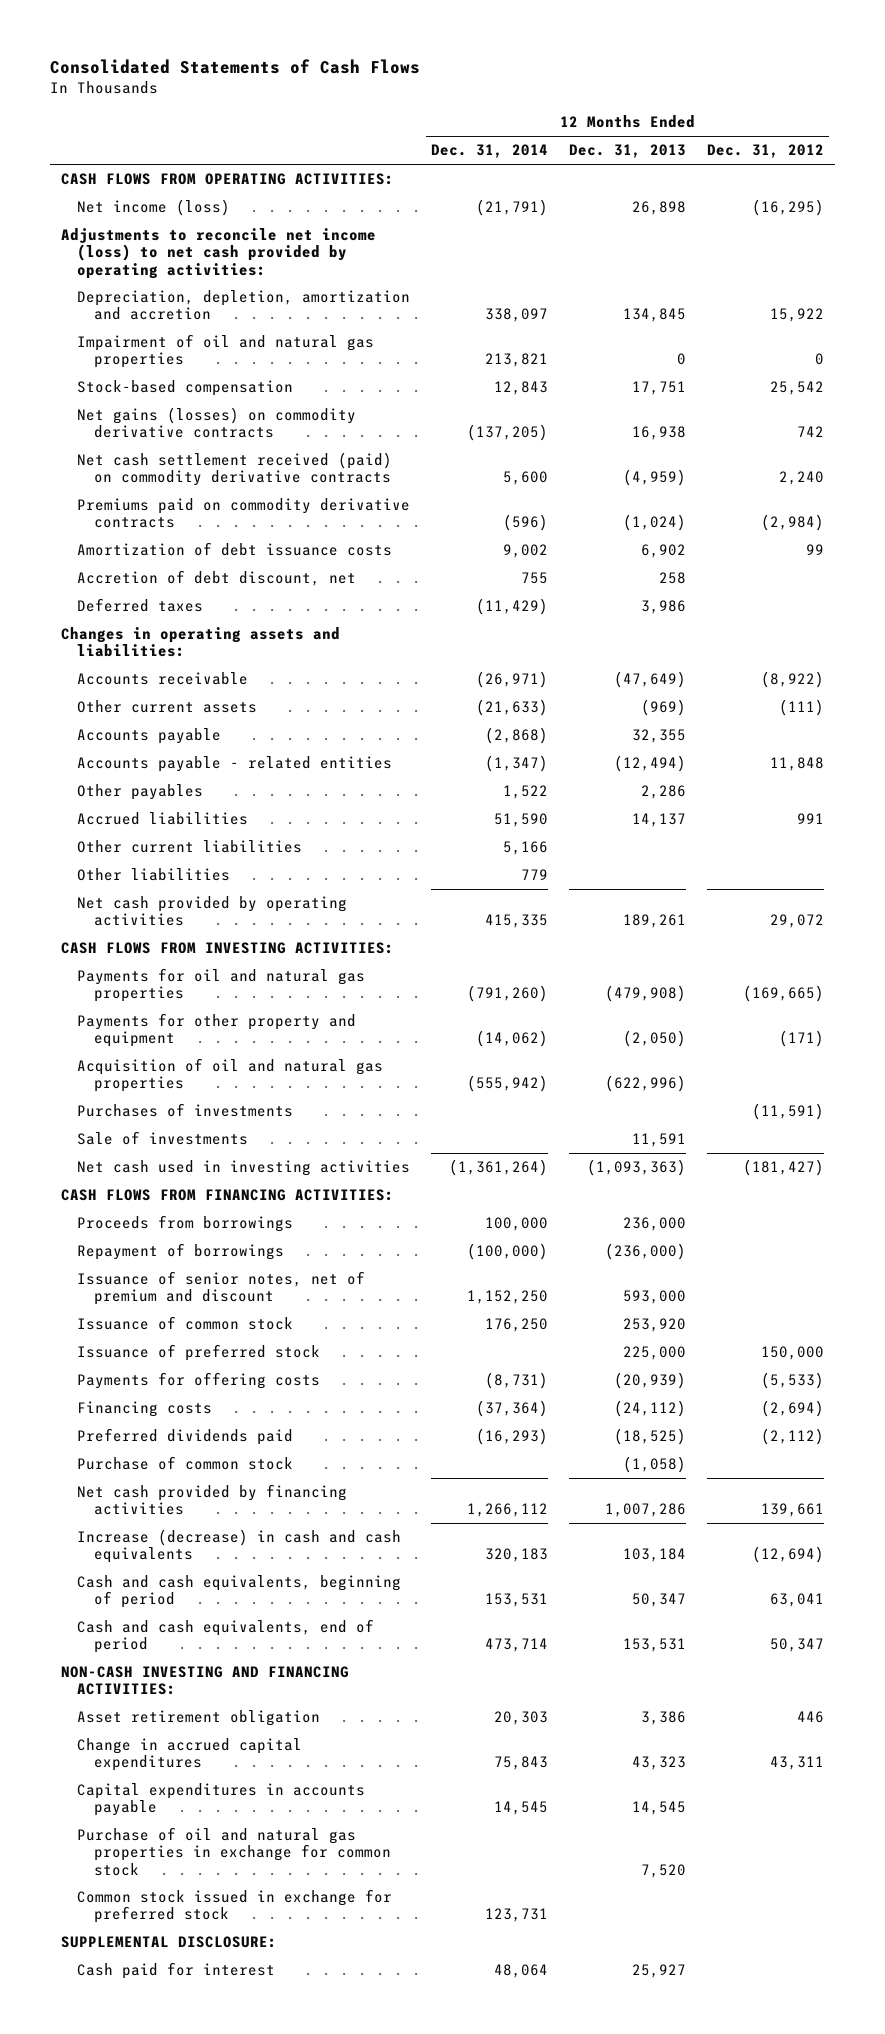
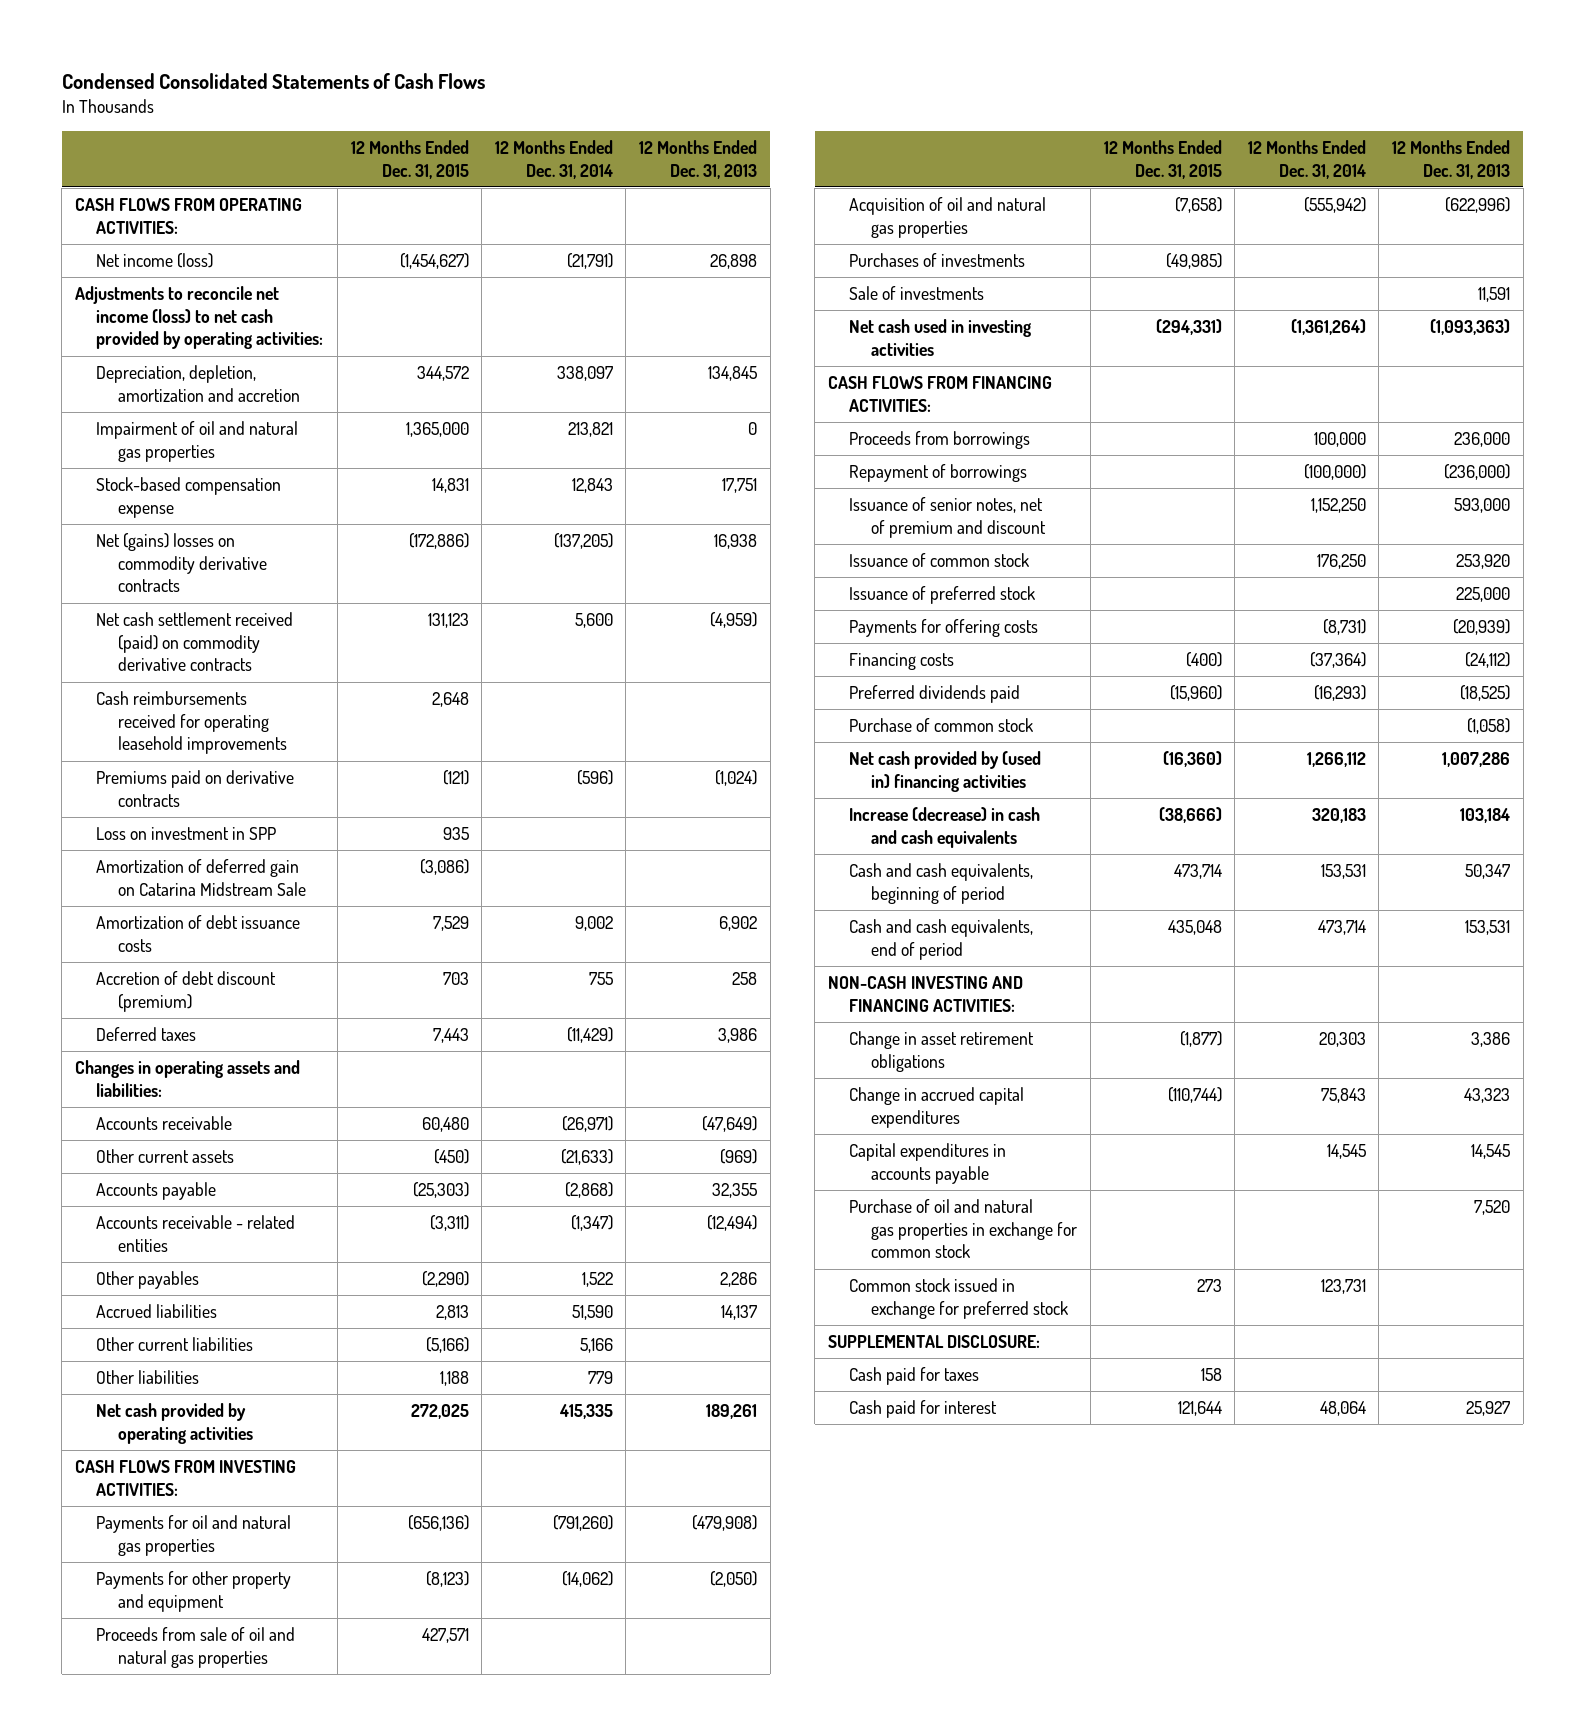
[50,59,421,75] Consolidated Statements of Cash Flows -> [61,73,485,90] Condensed Consolidated Statements of Cash Flows
[707,144,825,159] Dec. 31, 2012 -> none
none -> [350,140,469,179] 12 Months Ended Dec. 31, 2015
[77,380,294,397] Stock-based compensation -> [96,477,282,518] Stock-based compensation expense
[77,407,357,439] Net gains (losses) on commodity derivative contracts -> [96,533,268,593] Net (gains) losses on commodity derivative contracts
none -> [96,691,288,755] Cash reimbursements received for operating leasehold improvements
[77,498,411,529] Premiums paid on commodity derivative contracts -> [96,770,295,807] Premiums paid on derivative contracts
none -> [96,827,277,841] Loss on investment in SPP
none -> [96,859,307,896] Amortization of deferred gain on Catarina Midstream Sale
[77,570,357,587] Accretion of debt discount, net -> [96,971,277,1012] Accretion of debt discount (premium)
[77,756,393,773] Accounts payable - related entities -> [96,1215,296,1252] Accounts receivable - related entities
none -> [96,1627,296,1668] Proceeds from sale of oil and natural gas properties
[77,1484,348,1516] Net cash provided by financing activities -> [849,751,1042,792] Net cash provided by (used in) financing activities
[77,1710,321,1727] Asset retirement obligation -> [849,1031,1035,1072] Change in asset retirement obligations
none -> [849,1367,980,1386] Cash paid for taxes

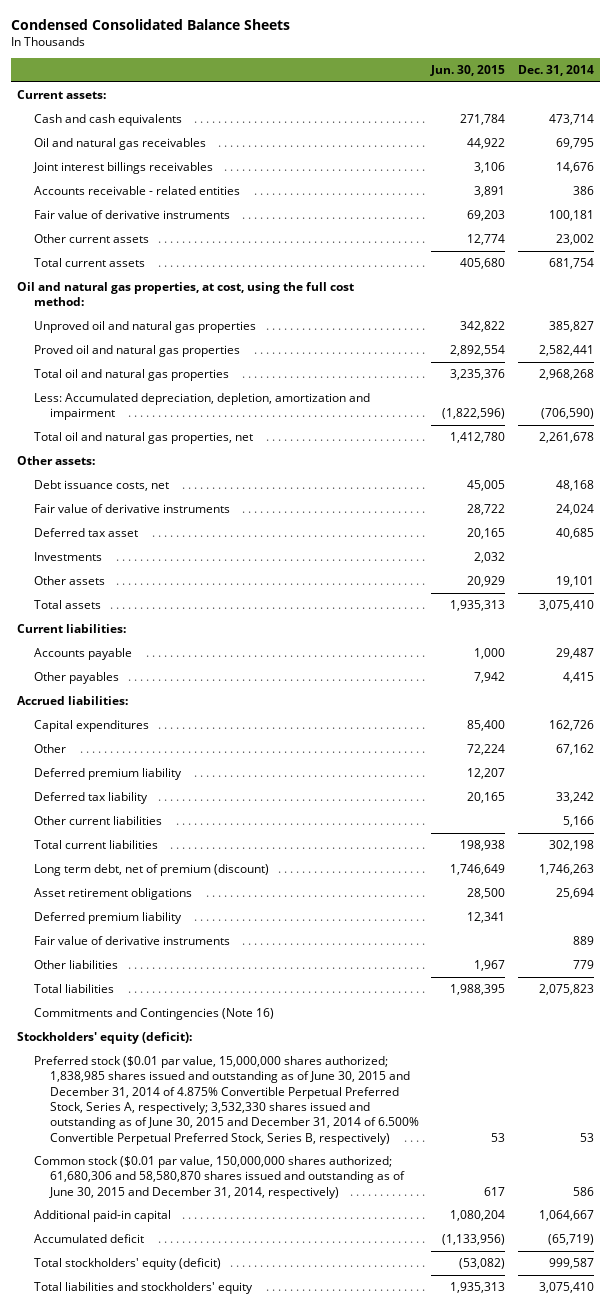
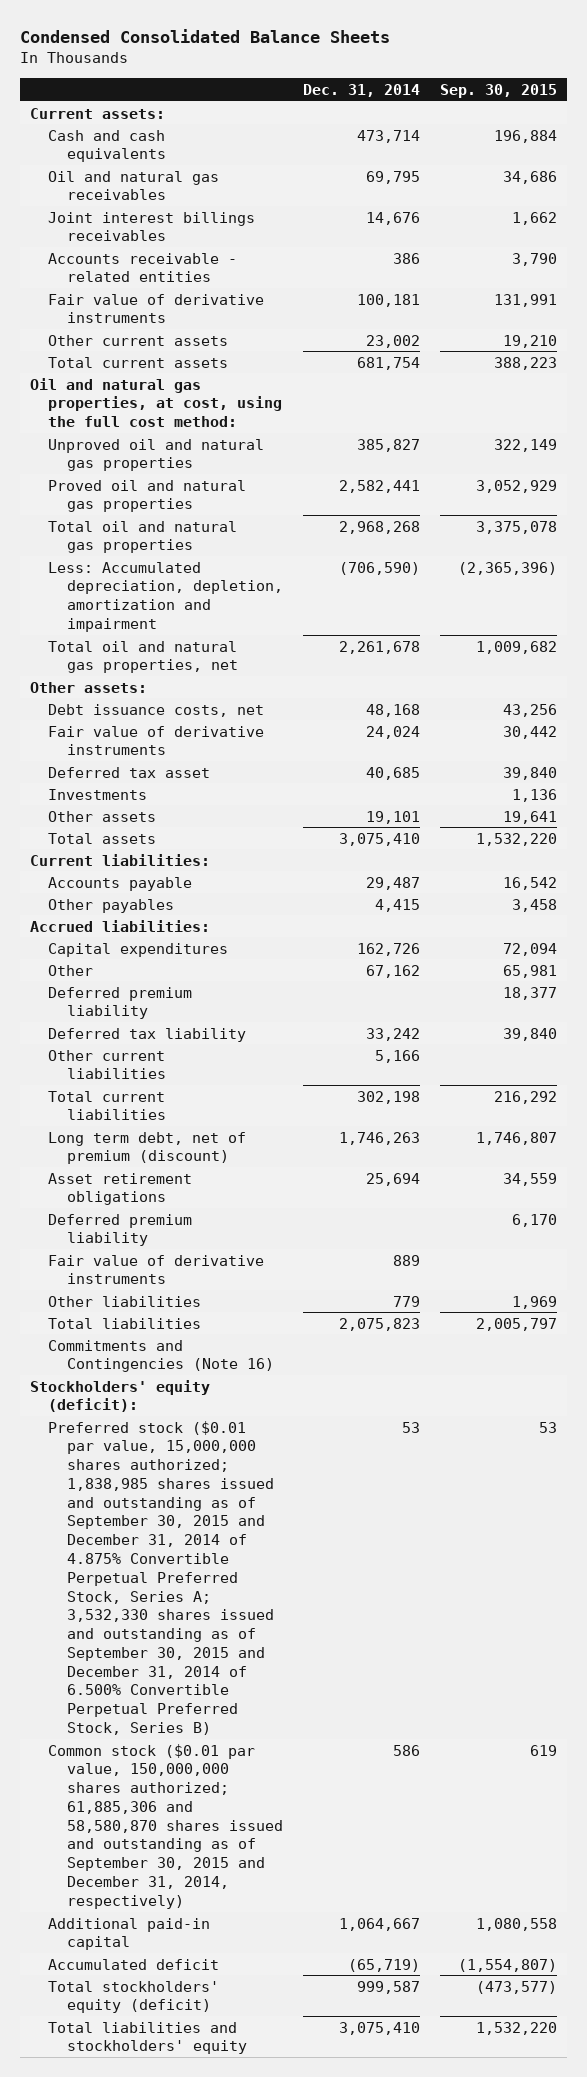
[430,64,506,76] Jun. 30, 2015 -> none
none -> [439,84,557,99] Sep. 30, 2015
[33,1056,419,1145] Preferred stock ($0.01 par value, 15,000,000 shares authorized; 1,838,985 shares issued and outstanding as of June 30, 2015 and December 31, 2014 of 4.875% Convertible Perpetual Preferred Stock, Series A, respectively; 3,532,330 shares issued and outstanding as of June 30, 2015 and December 31, 2014 of 6.500% Convertible Perpetual Preferred Stock, Series B, respectively) -> [48,1420,274,1735] Preferred stock ($0.01 par value, 15,000,000 shares authorized; 1,838,985 shares issued and outstanding as of September 30, 2015 and December 31, 2014 of 4.875% Convertible Perpetual Preferred Stock, Series A; 3,532,330 shares issued and outstanding as of September 30, 2015 and December 31, 2014 of 6.500% Convertible Perpetual Preferred Stock, Series B)
[33,1156,405,1199] Common stock ($0.01 par value, 150,000,000 shares authorized; 61,680,306 and 58,580,870 shares issued and outstanding as of June 30, 2015 and December 31, 2014, respectively) -> [48,1743,283,1909] Common stock ($0.01 par value, 150,000,000 shares authorized; 61,885,306 and 58,580,870 shares issued and outstanding as of September 30, 2015 and December 31, 2014, respectively)

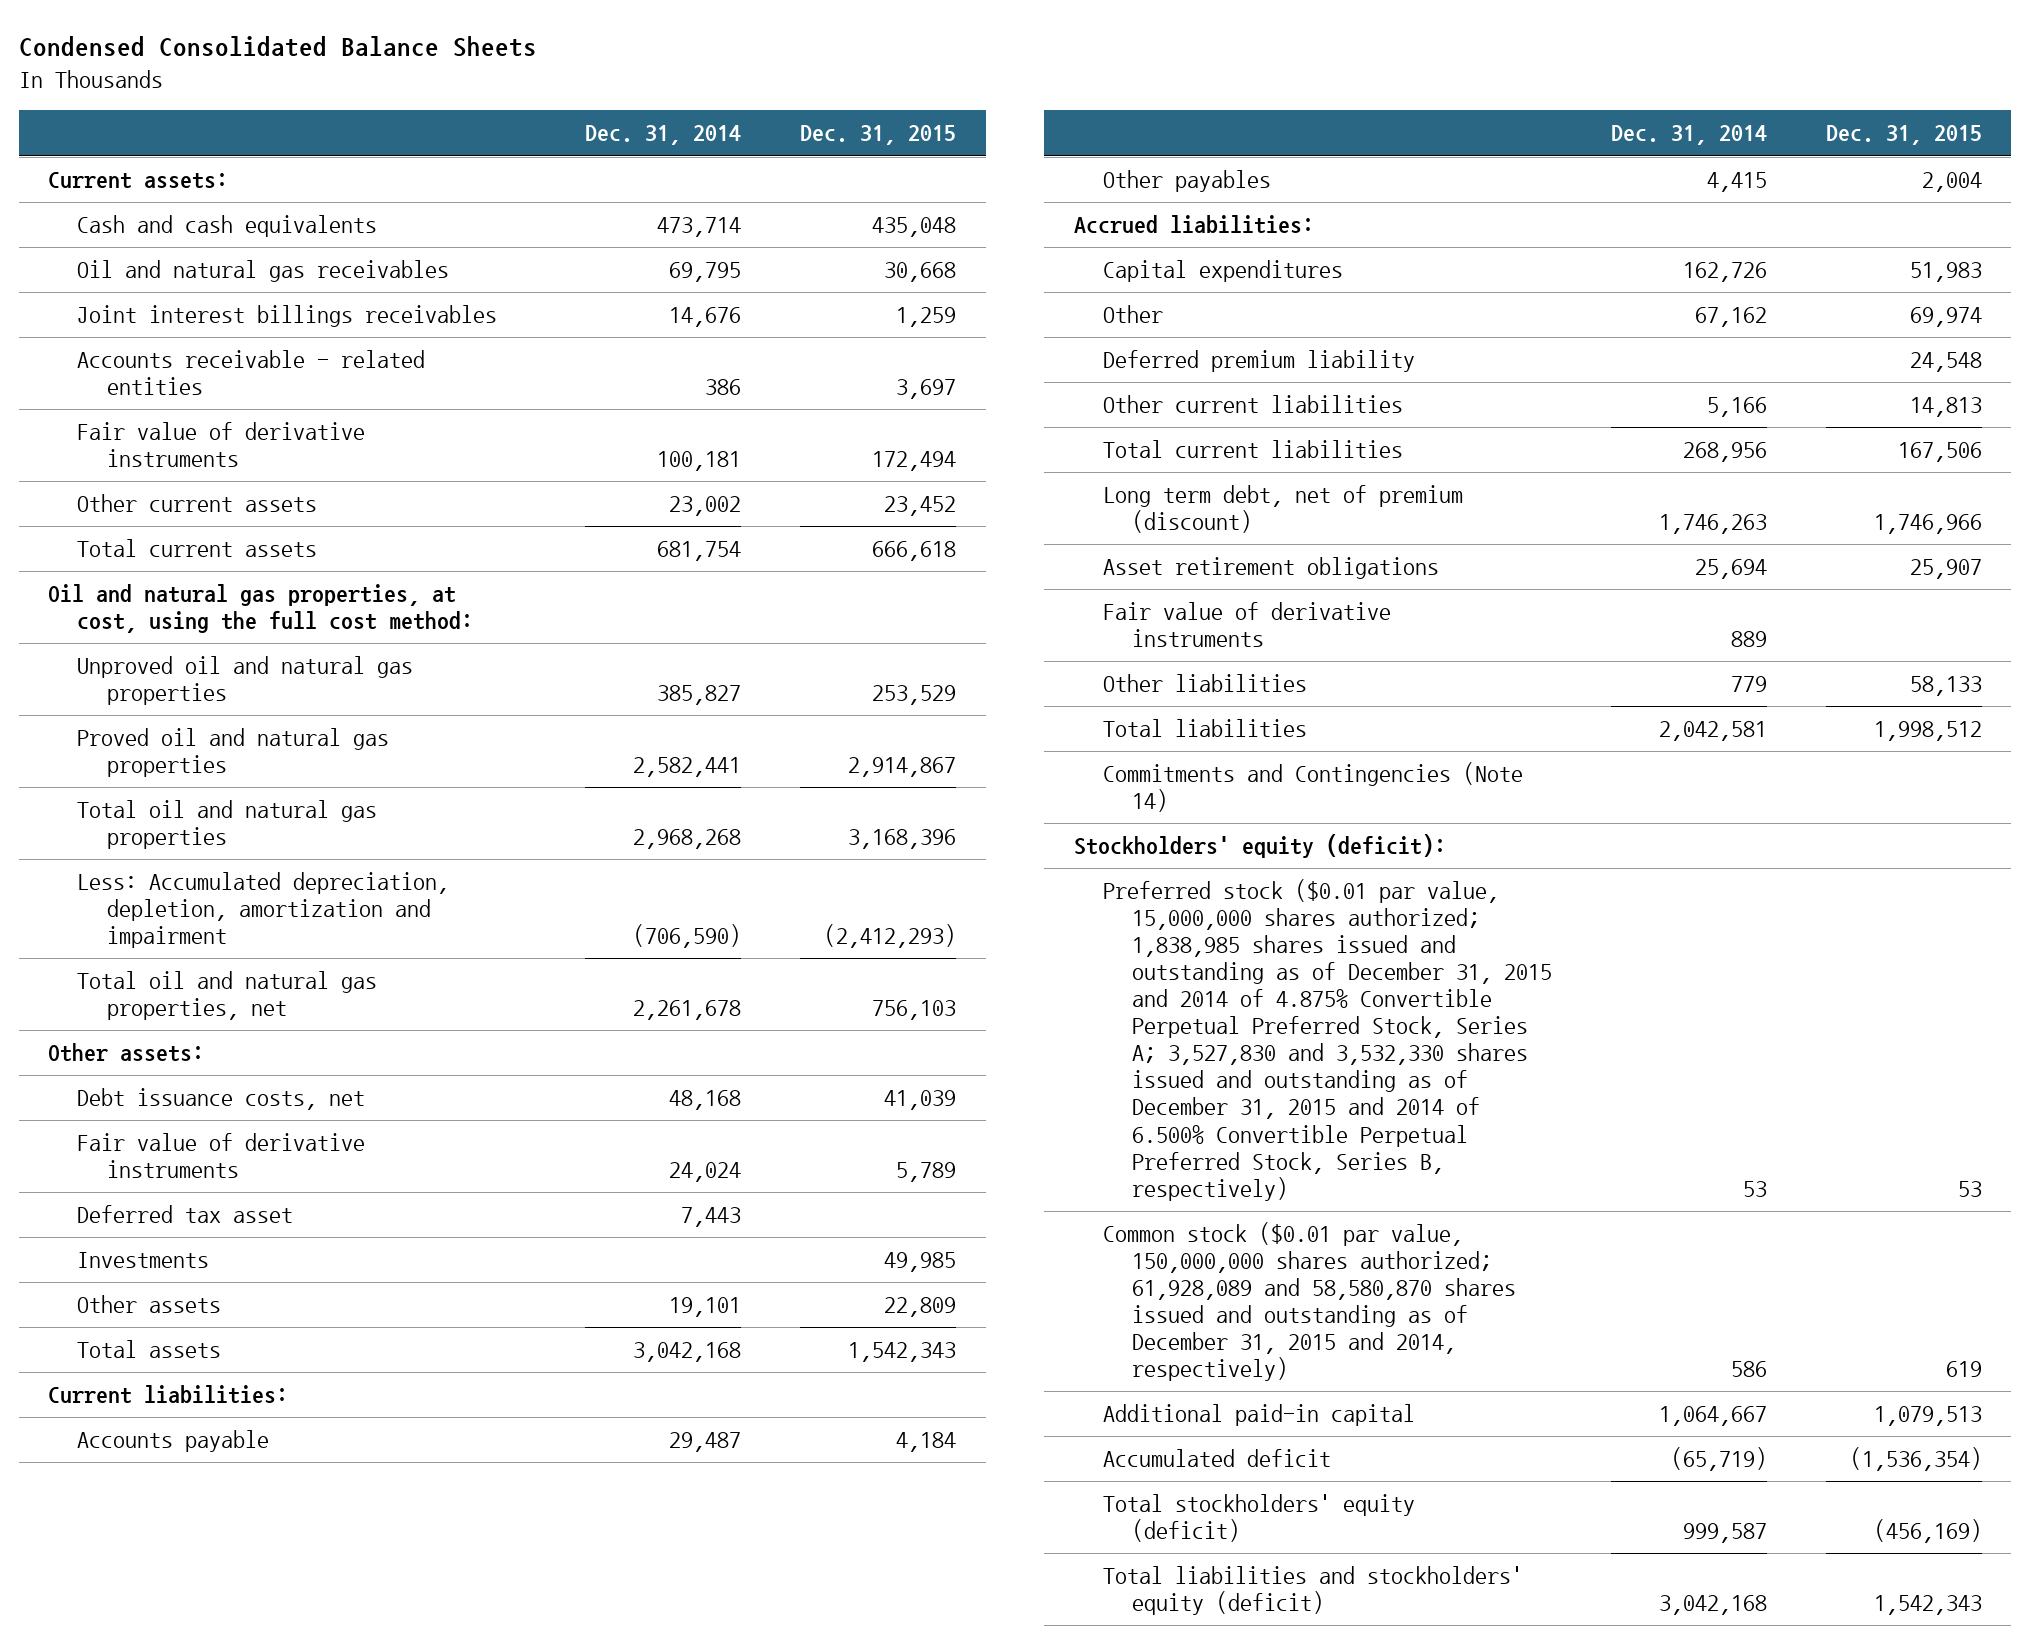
[439,84,557,99] Sep. 30, 2015 -> none
none -> [800,125,957,146] Dec. 31, 2015
[365,766,420,780] 40,685 -> [681,1207,742,1228] 7,443
[338,832,420,846] 3,075,410 -> [633,1342,742,1363] 3,042,168
[48,1027,247,1042] Deferred tax liability -> none
[356,1090,420,1104] 302,198 -> [1682,442,1767,463] 268,956
[48,1213,193,1247] Deferred premium liability -> none
[338,1317,420,1331] 2,075,823 -> [1658,721,1767,742] 2,042,581
[48,1339,274,1373] Commitments and Contingencies (Note 16) -> [1102,762,1523,813] Commitments and Contingencies (Note 14)
[48,1420,274,1735] Preferred stock ($0.01 par value, 15,000,000 shares authorized; 1,838,985 shares issued and outstanding as of September 30, 2015 and December 31, 2014 of 4.875% Convertible Perpetual Preferred Stock, Series A; 3,532,330 shares issued and outstanding as of September 30, 2015 and December 31, 2014 of 6.500% Convertible Perpetual Preferred Stock, Series B) -> [1102,879,1553,1201] Preferred stock ($0.01 par value, 15,000,000 shares authorized; 1,838,985 shares issued and outstanding as of December 31, 2015 and 2014 of 4.875% Convertible Perpetual Preferred Stock, Series A; 3,527,830 and 3,532,330 shares issued and outstanding as of December 31, 2015 and 2014 of 6.500% Convertible Perpetual Preferred Stock, Series B, respectively)
[48,1743,283,1909] Common stock ($0.01 par value, 150,000,000 shares authorized; 61,885,306 and 58,580,870 shares issued and outstanding as of September 30, 2015 and December 31, 2014, respectively) -> [1102,1222,1517,1382] Common stock ($0.01 par value, 150,000,000 shares authorized; 61,928,089 and 58,580,870 shares issued and outstanding as of December 31, 2015 and 2014, respectively)
[48,2021,247,2055] Total liabilities and stockholders' equity -> [1102,1566,1523,1616] Total liabilities and stockholders' equity (deficit)
[338,2021,420,2035] 3,075,410 -> [1658,1595,1767,1616] 3,042,168

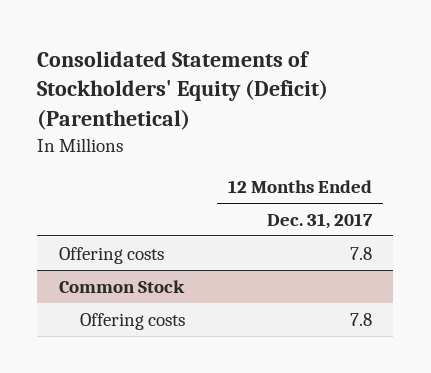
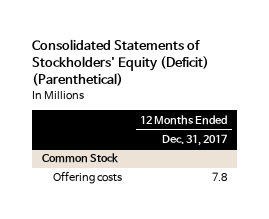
[58,246,164,264] Offering costs -> none

